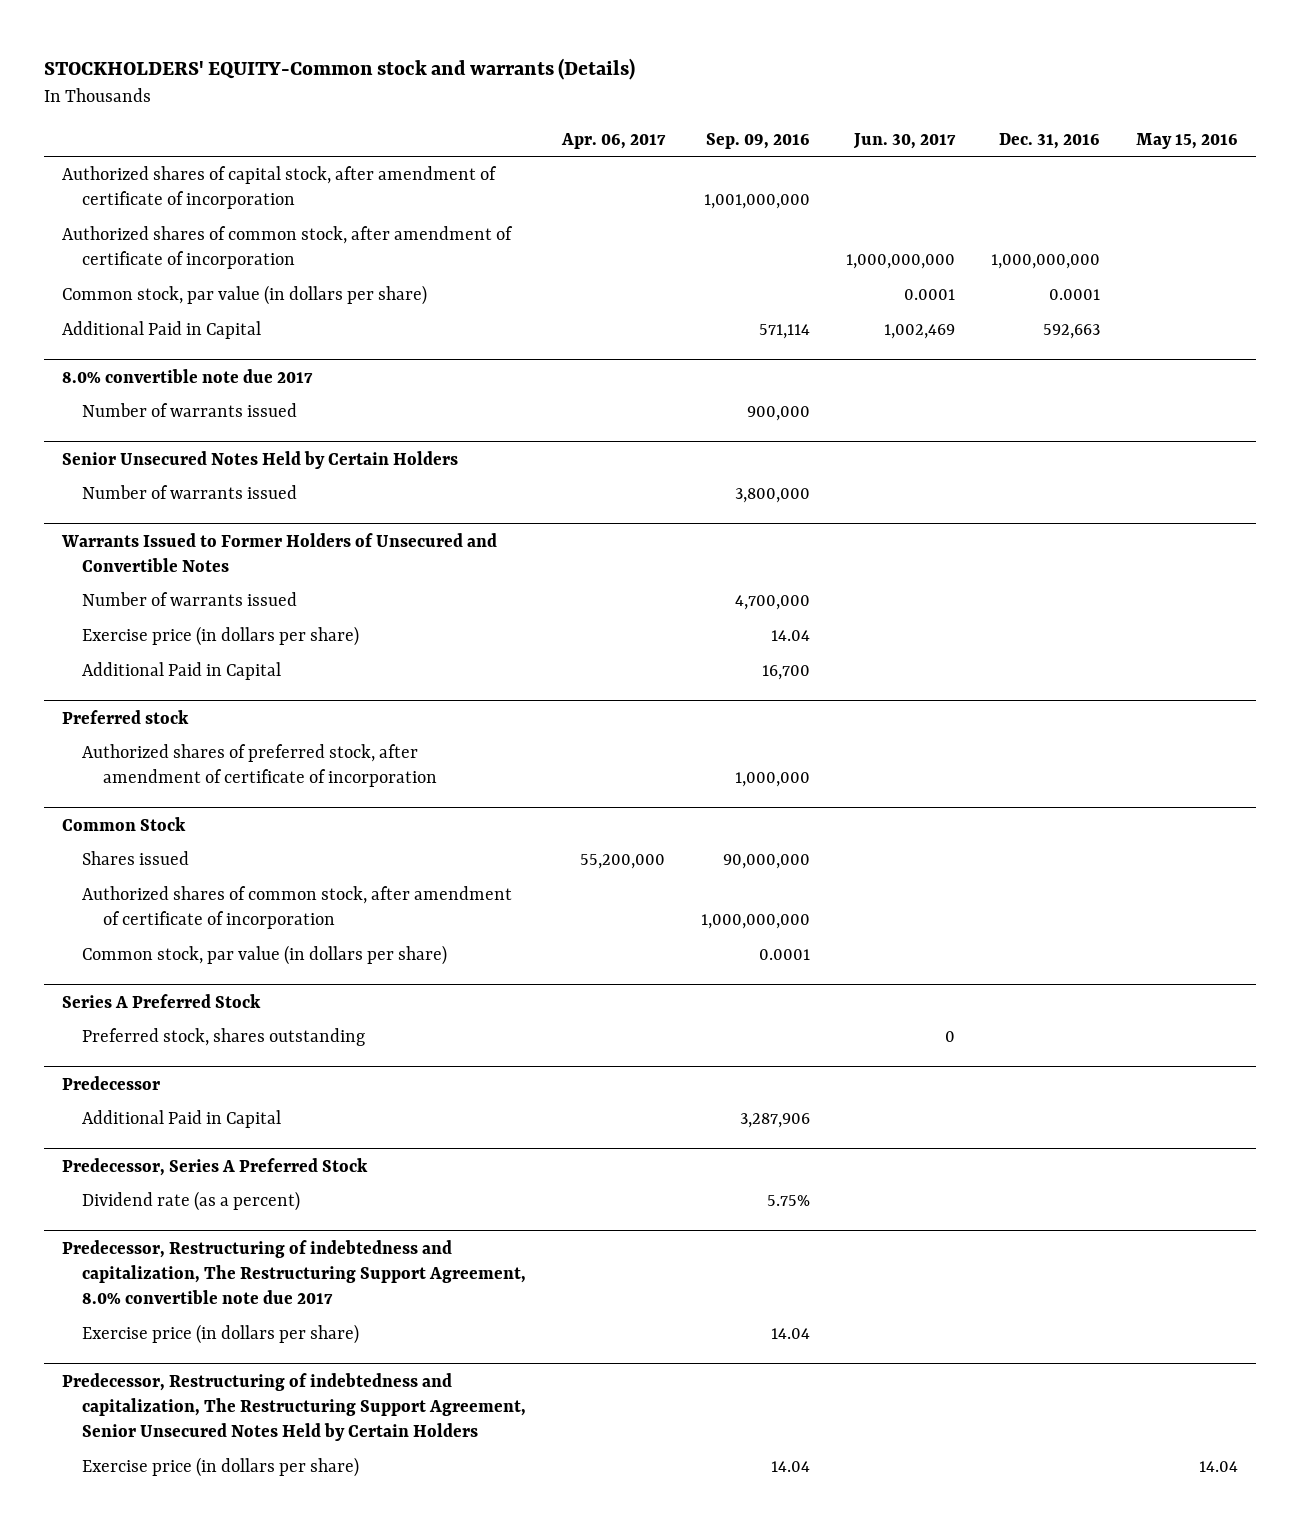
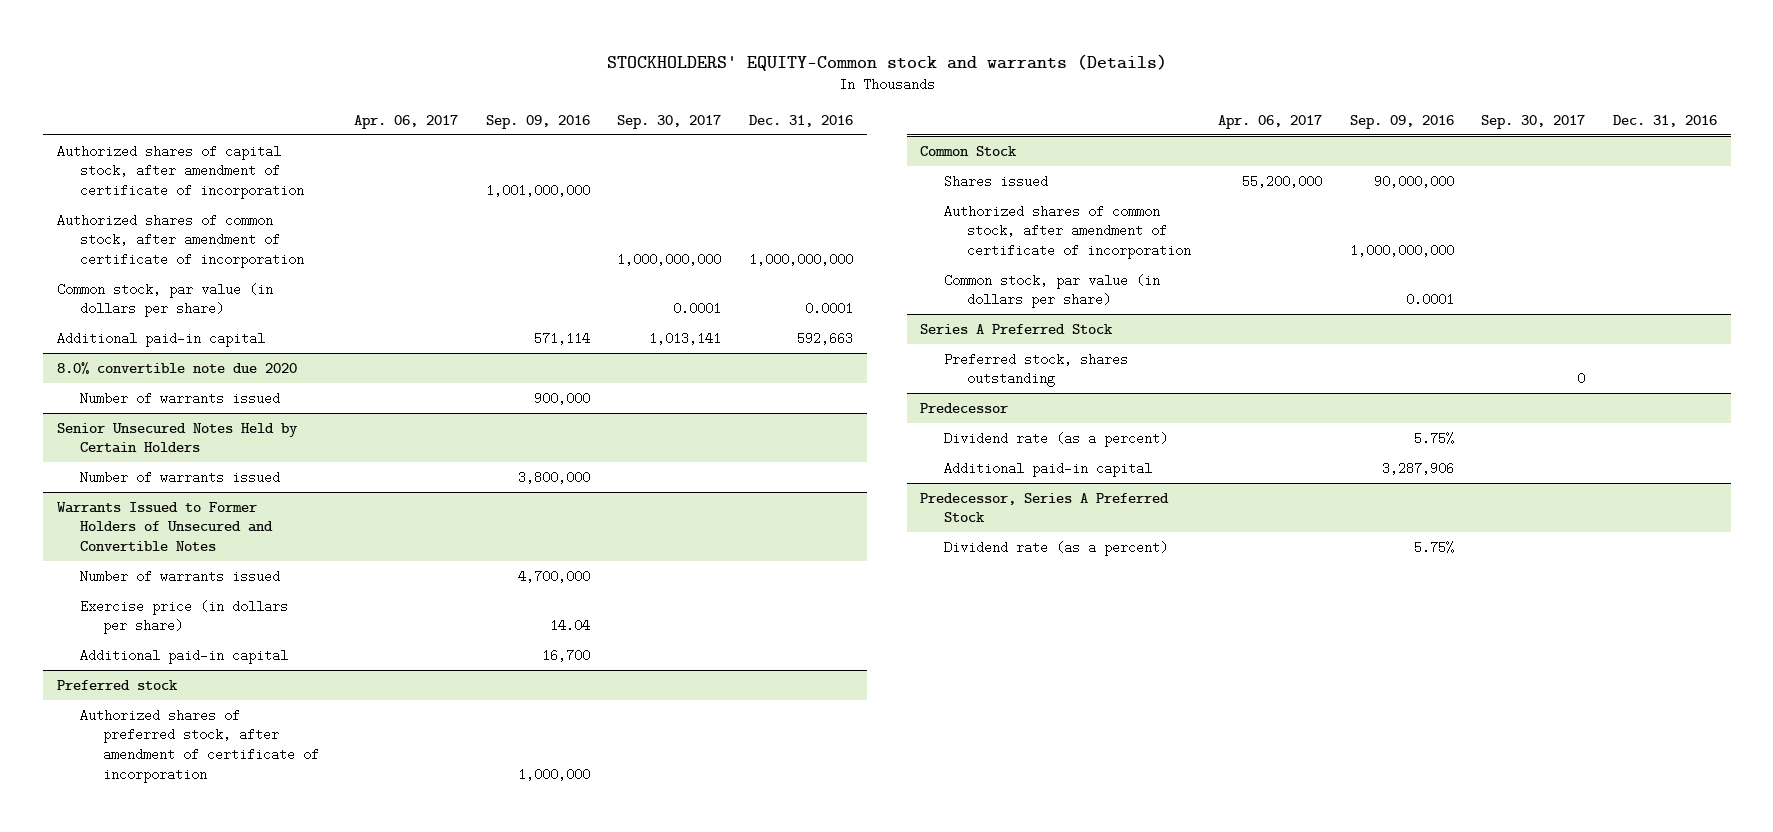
[853,132,957,149] Jun. 30, 2017 -> none
[1136,132,1239,149] May 15, 2016 -> none
none -> [617,114,722,129] Sep. 30, 2017
[61,321,261,340] Additional Paid in Capital -> [56,331,265,347] Additional paid-in capital
[61,368,313,383] 8.0% convertible note due 2017 -> [56,361,297,374] 8.0% convertible note due 2020
[82,662,282,681] Additional Paid in Capital -> [79,648,288,664] Additional paid-in capital
none -> [943,431,1168,447] Dividend rate (as a percent)
[82,1110,282,1129] Additional Paid in Capital -> [943,461,1152,477] Additional paid-in capital
[61,1239,527,1304] Predecessor, Restructuring of indebtedness and capitalization, The Restructuring Support Agreement, 8.0% convertible note due 2017 -> none
[82,1324,360,1345] Exercise price (in dollars per share) -> none
[61,1372,527,1441] Predecessor, Restructuring of indebtedness and capitalization, The Restructuring Support Agreement, Senior Unsecured Notes Held by Certain Holders -> none
[82,1457,360,1478] Exercise price (in dollars per share) -> none

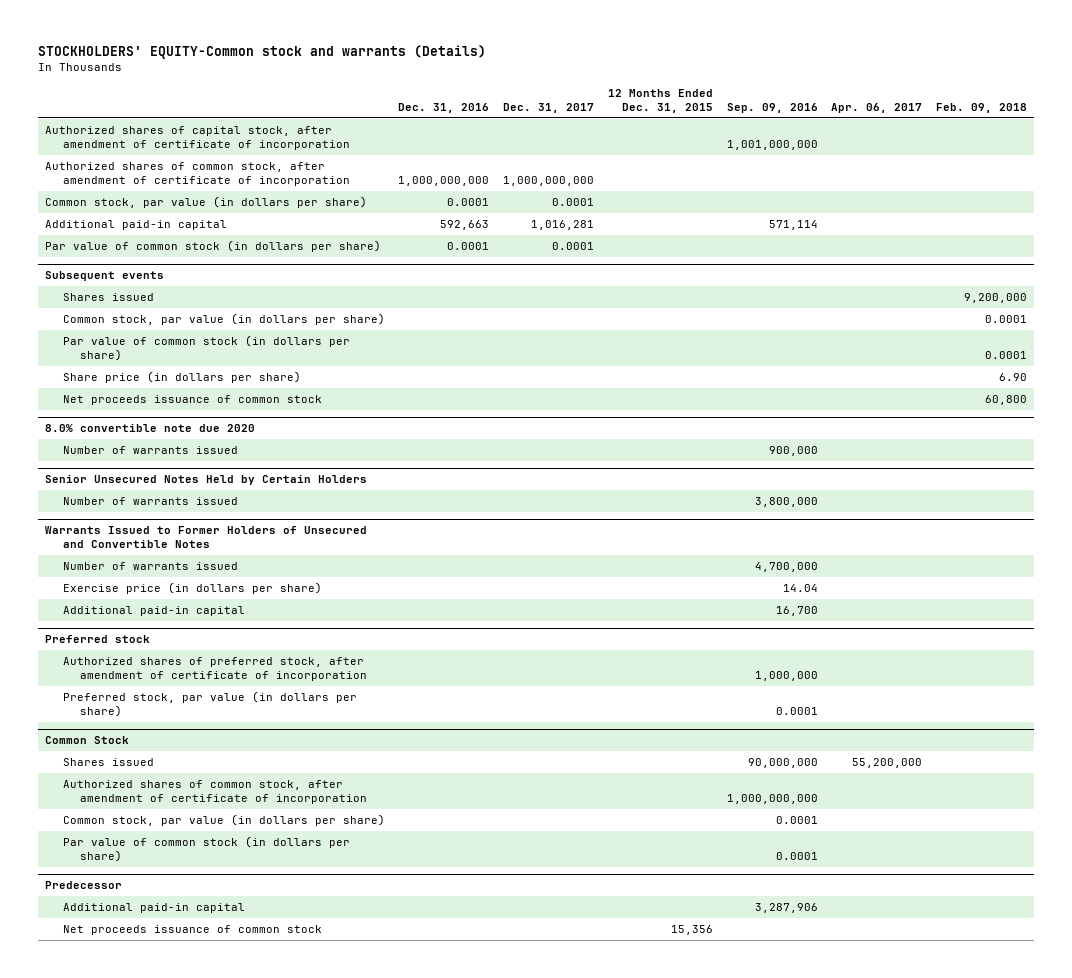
[617,114,722,129] Sep. 30, 2017 -> none
none -> [503,102,595,113] Dec. 31, 2017
none -> [607,88,713,113] 12 Months Ended Dec. 31, 2015
none -> [936,102,1028,113] Feb. 09, 2018
none -> [45,239,382,252] Par value of common stock (in dollars per share)
none -> [45,270,165,281] Subsequent events
none -> [62,292,154,301] Shares issued
none -> [62,312,385,325] Common stock, par value (in dollars per share)
none -> [62,334,350,361] Par value of common stock (in dollars per share)
none -> [62,370,301,383] Share price (in dollars per share)
none -> [62,394,322,405] Net proceeds issuance of common stock
none -> [62,690,357,717] Preferred stock, par value (in dollars per share)
[920,323,1114,334] Series A Preferred Stock -> none
[943,352,1128,388] Preferred stock, shares outstanding -> none
none -> [62,835,350,862] Par value of common stock (in dollars per share)
[943,431,1168,447] Dividend rate (as a percent) -> none
[920,492,1170,523] Predecessor, Series A Preferred Stock -> none
[943,540,1168,556] Dividend rate (as a percent) -> none
none -> [62,924,322,935] Net proceeds issuance of common stock

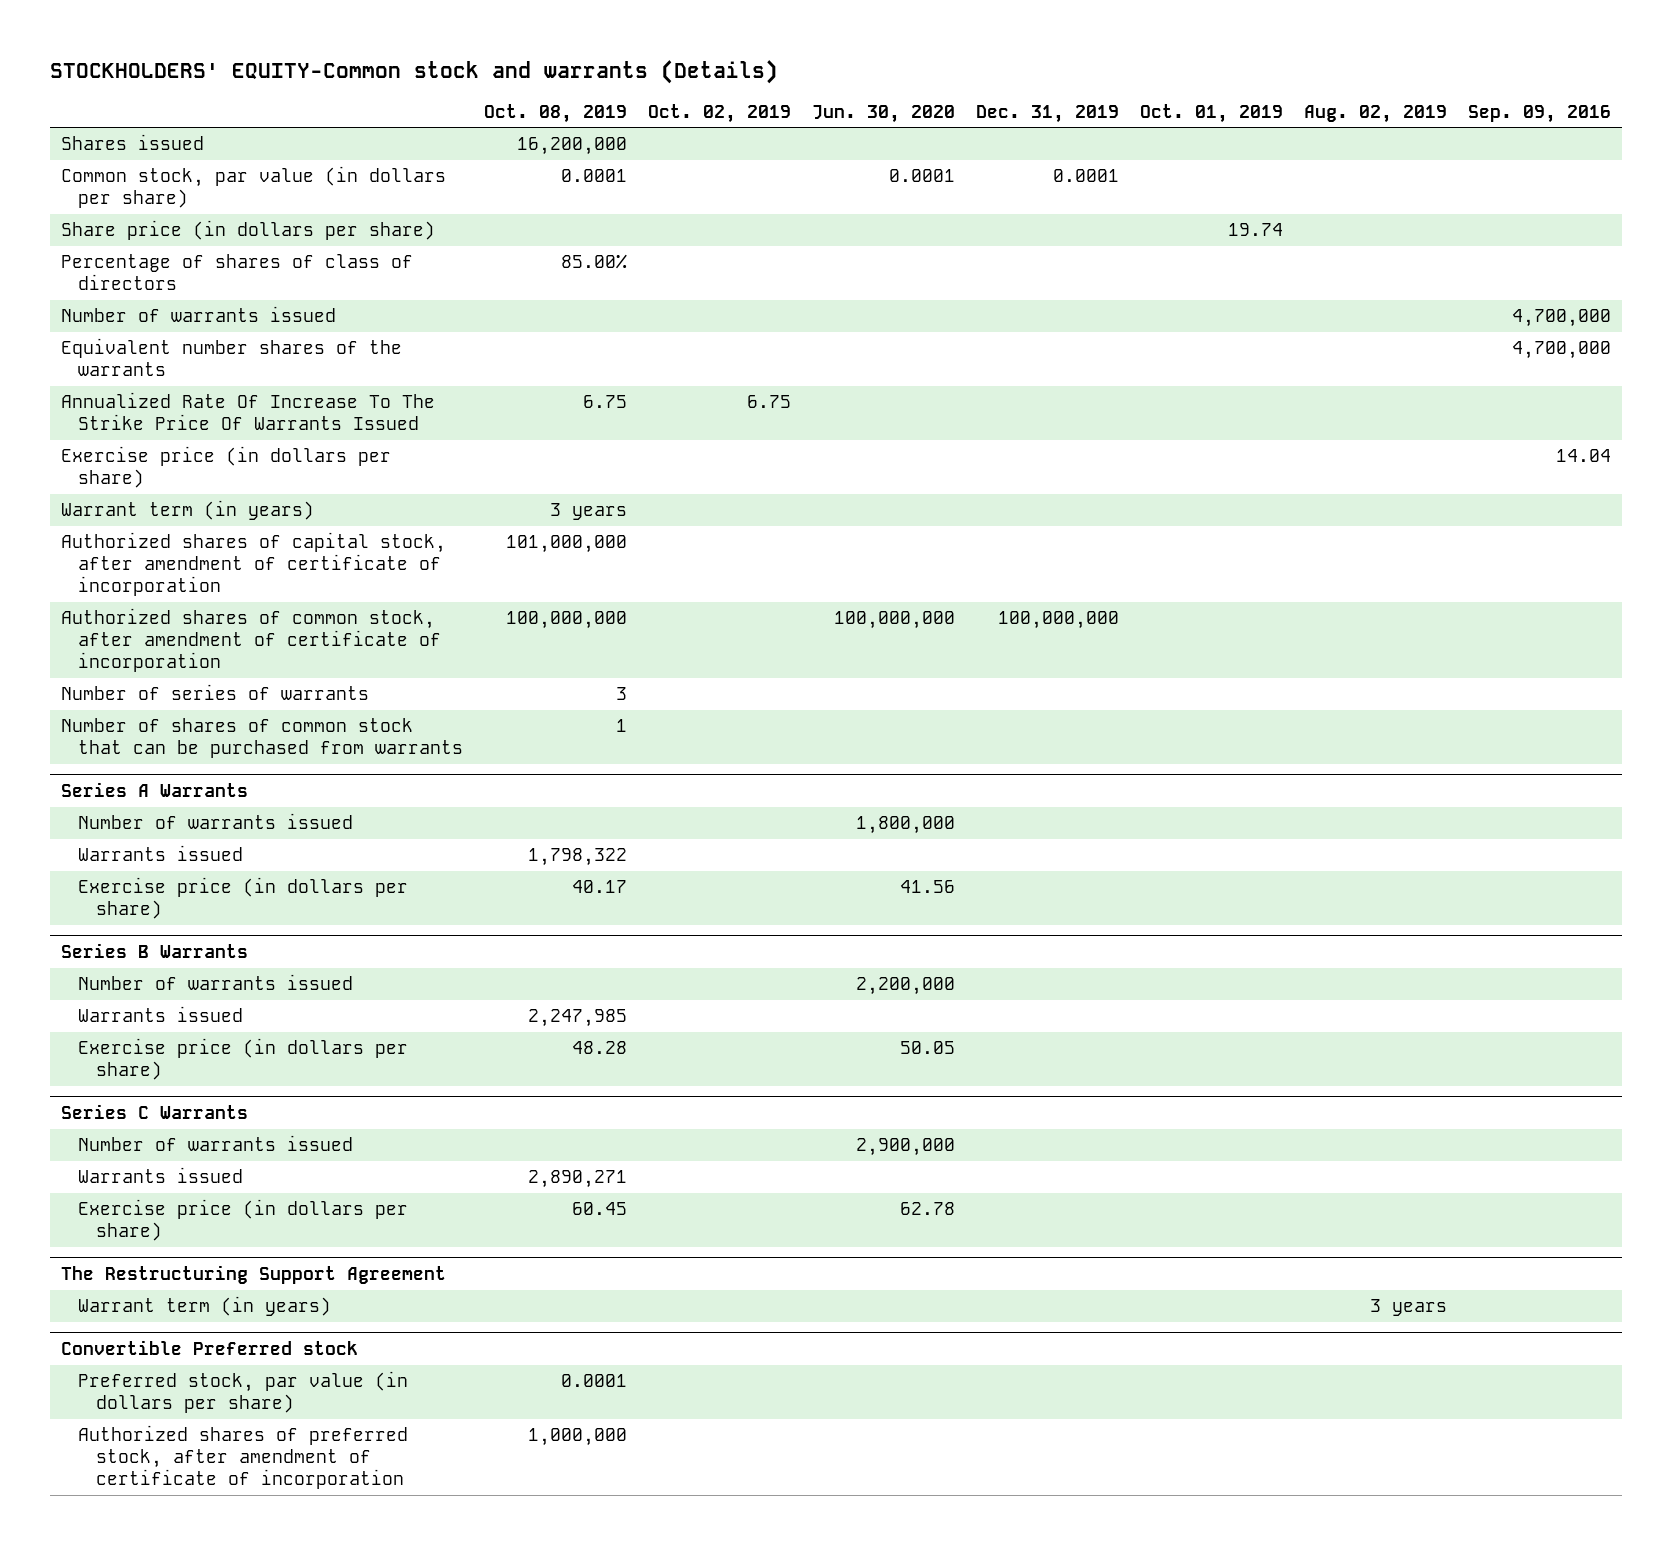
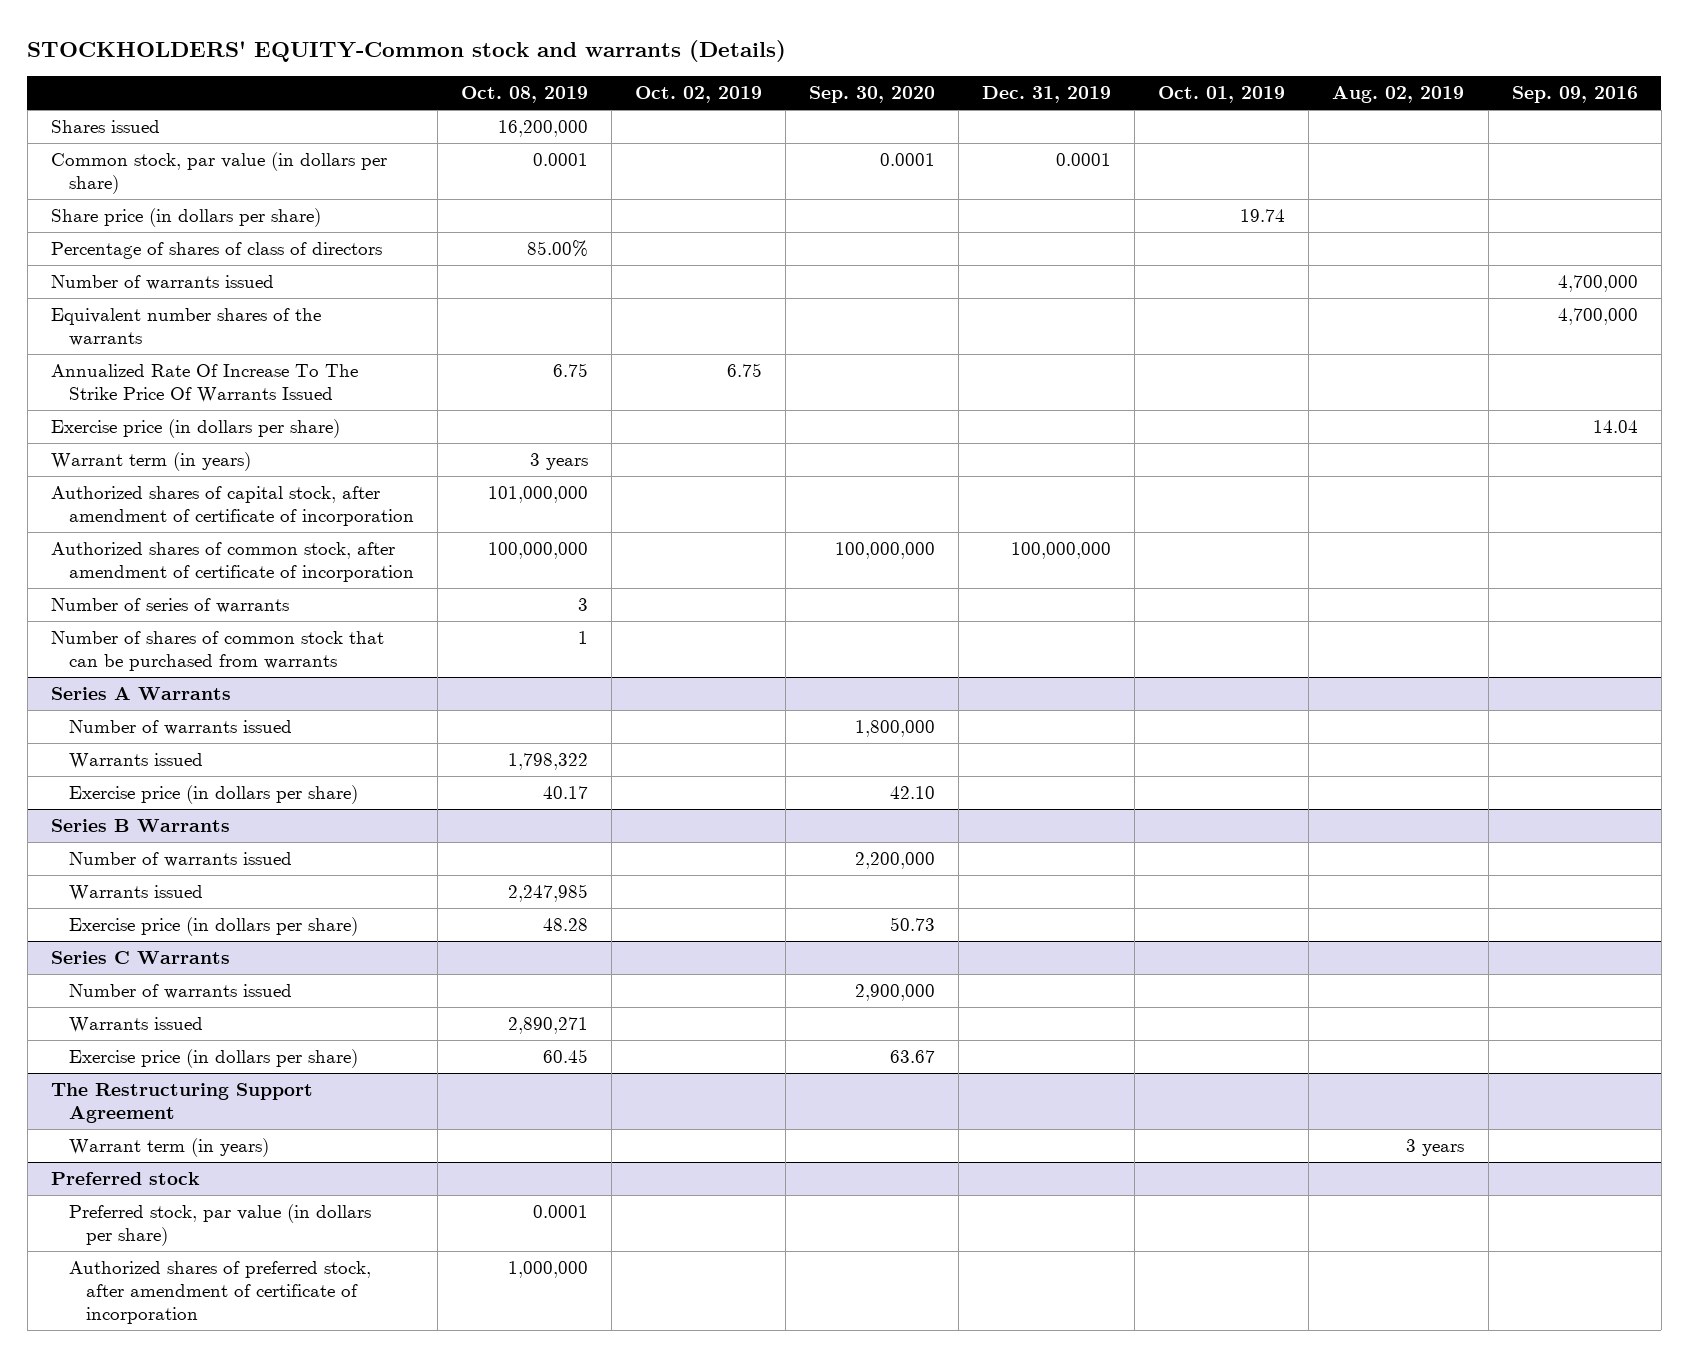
[812,104,956,123] Jun. 30, 2020 -> none
none -> [809,86,936,104] Sep. 30, 2020
[60,1340,358,1356] Convertible Preferred stock -> [50,1172,200,1186] Preferred stock

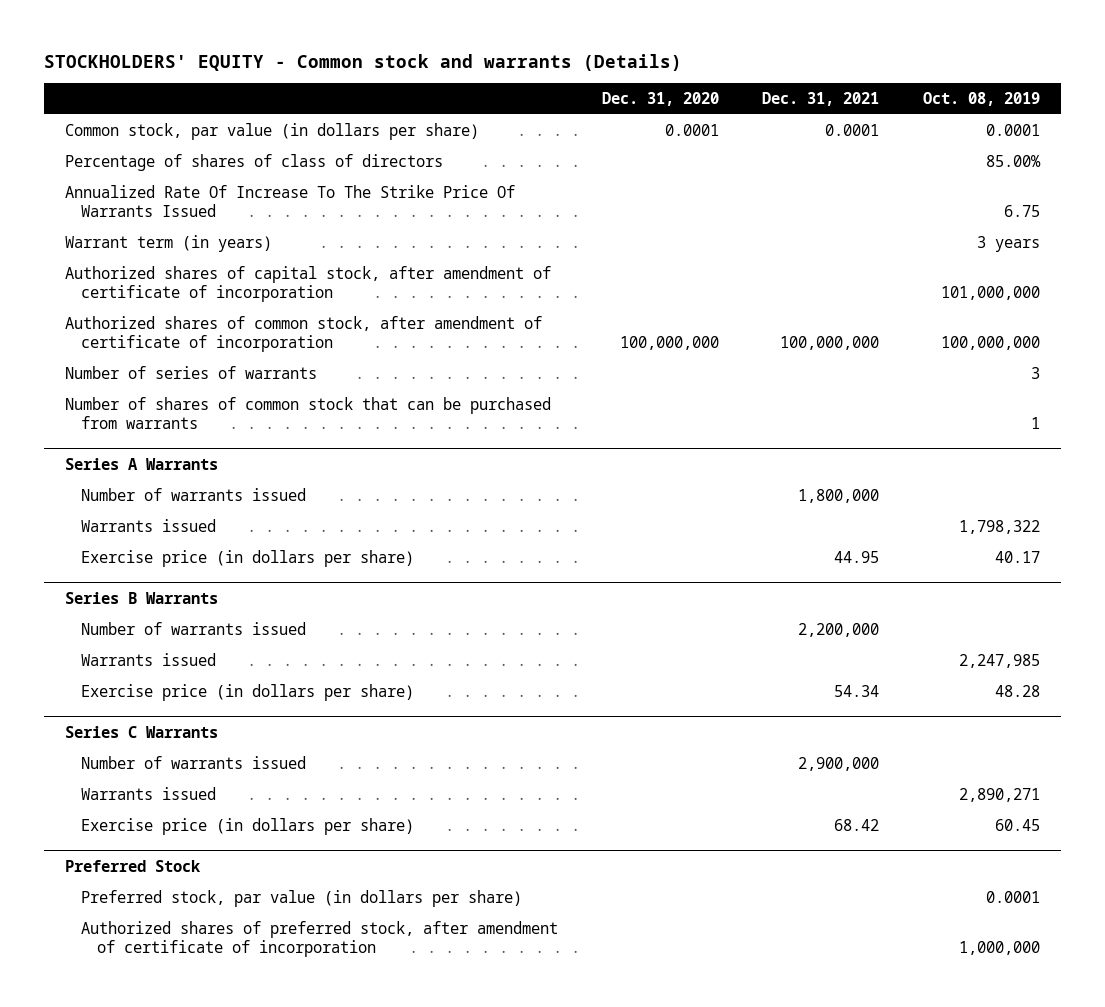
[27,40,787,63] STOCKHOLDERS' EQUITY-Common stock and warrants (Details) -> [43,53,682,71] STOCKHOLDERS' EQUITY - Common stock and warrants (Details)
[634,86,762,104] Oct. 02, 2019 -> none
[809,86,936,104] Sep. 30, 2020 -> none
[982,86,1112,104] Dec. 31, 2019 -> none
[1158,86,1286,104] Oct. 01, 2019 -> none
[1332,86,1465,104] Aug. 02, 2019 -> none
[1511,86,1638,104] Sep. 09, 2016 -> none
none -> [601,91,719,106] Dec. 31, 2020
none -> [762,91,880,106] Dec. 31, 2021
[50,120,160,134] Shares issued -> none
[50,208,321,228] Share price (in dollars per share) -> none
[50,275,274,291] Number of warrants issued -> none
[50,308,321,347] Equivalent number shares of the warrants -> none
[50,419,340,439] Exercise price (in dollars per share) -> none
[50,1083,313,1124] The Restructuring Support Agreement -> none
[68,1138,269,1158] Warrant term (in years) -> none
[50,1172,200,1186] Preferred stock -> [65,859,202,872] Preferred Stock

